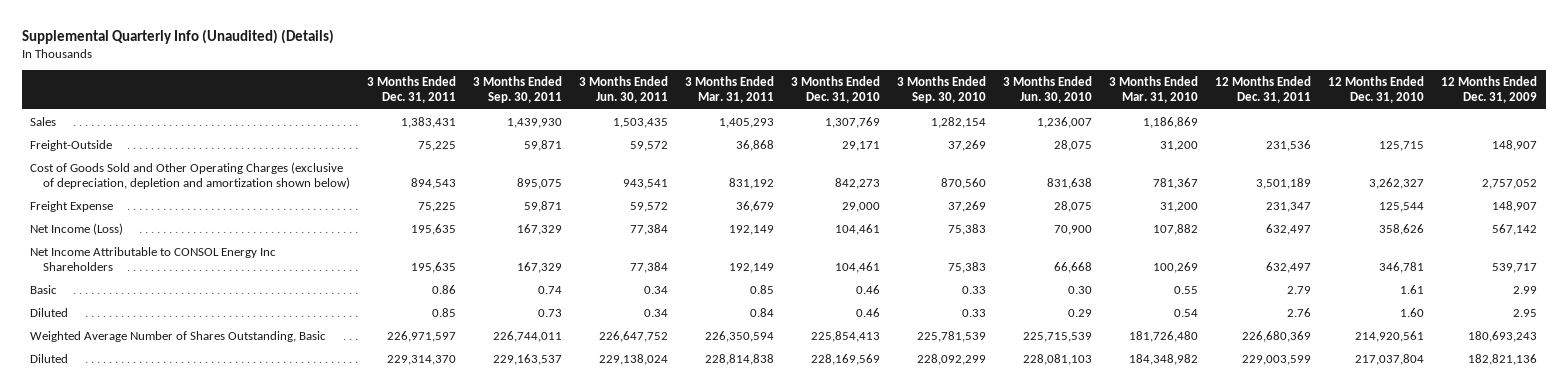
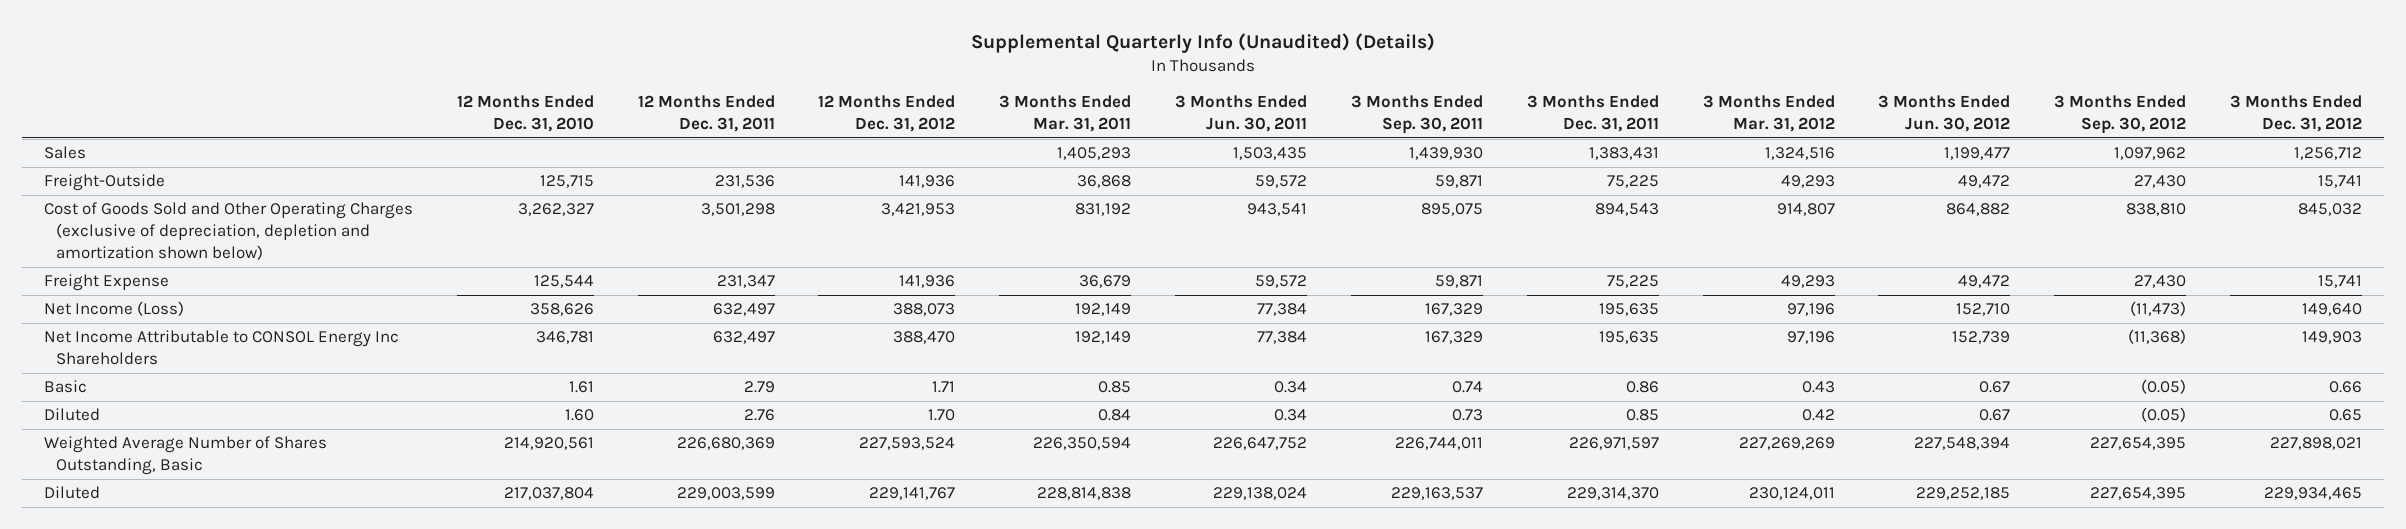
[790,75,880,104] 3 Months Ended Dec. 31, 2010 -> none
[897,75,987,104] 3 Months Ended Sep. 30, 2010 -> none
[1003,75,1093,104] 3 Months Ended Jun. 30, 2010 -> none
[1109,75,1199,104] 3 Months Ended Mar. 31, 2010 -> none
[1441,75,1538,104] 12 Months Ended Dec. 31, 2009 -> none
none -> [818,95,956,133] 12 Months Ended Dec. 31, 2012
none -> [1702,95,1835,133] 3 Months Ended Mar. 31, 2012
none -> [1878,95,2011,133] 3 Months Ended Jun. 30, 2012
none -> [2054,95,2187,135] 3 Months Ended Sep. 30, 2012
none -> [2230,95,2363,133] 3 Months Ended Dec. 31, 2012
[1256,177,1312,189] 3,501,189 -> [700,203,775,217] 3,501,298

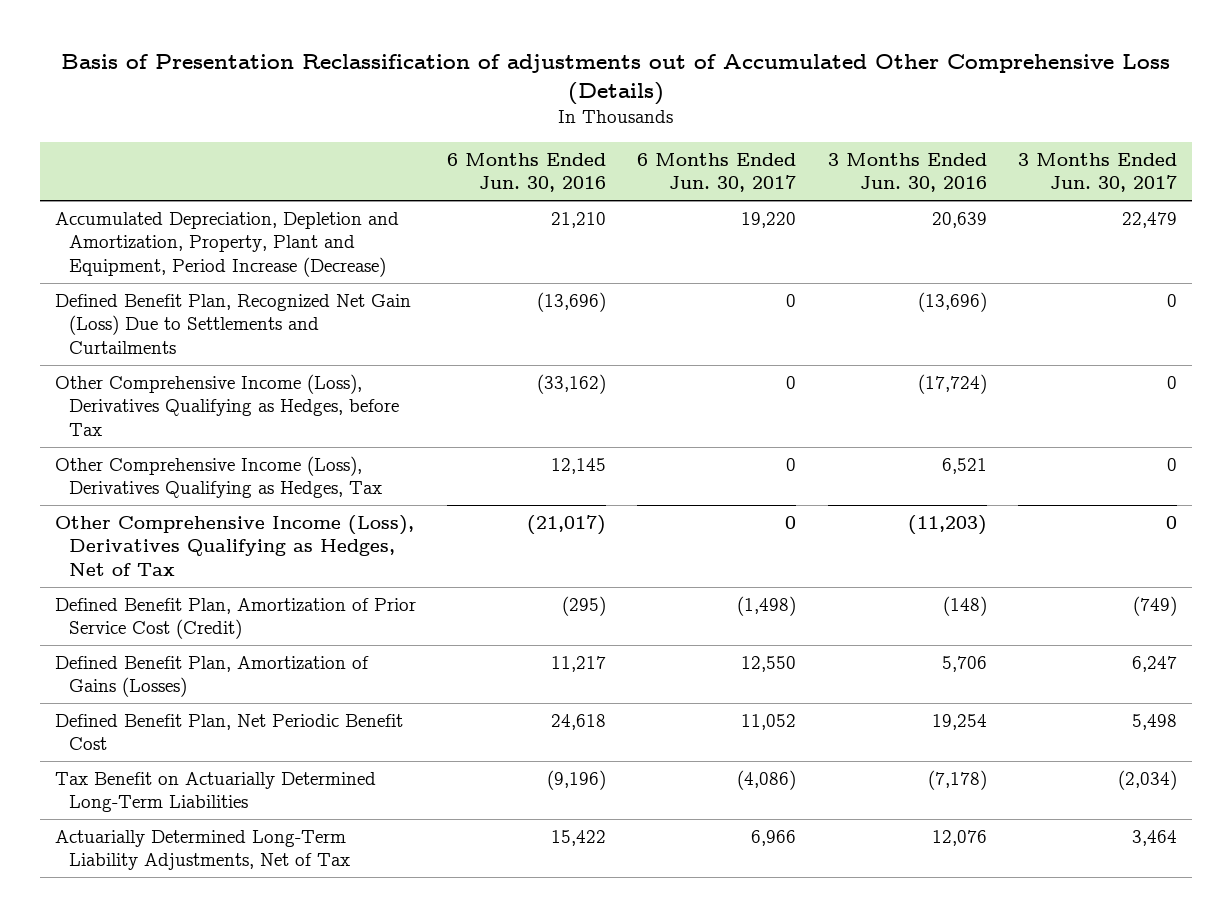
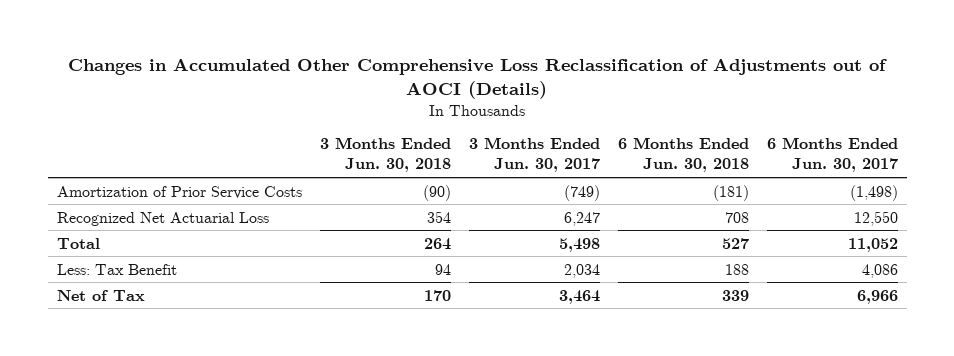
[60,53,1170,105] Basis of Presentation Reclassification of adjustments out of Accumulated Other Comprehensive Loss (Details) -> [68,58,888,100] Changes in Accumulated Other Comprehensive Loss Reclassification of Adjustments out of AOCI (Details)
[447,152,607,193] 6 Months Ended Jun. 30, 2016 -> none
[827,152,987,193] 3 Months Ended Jun. 30, 2016 -> none
none -> [319,137,451,173] 3 Months Ended Jun. 30, 2018
none -> [617,137,749,173] 6 Months Ended Jun. 30, 2018
[55,211,400,277] Accumulated Depreciation, Depletion and Amortization, Property, Plant and Equipment, Period Increase (Decrease) -> none
[55,293,412,354] Defined Benefit Plan, Recognized Net Gain (Loss) Due to Settlements and Curtailments -> none
[55,373,400,436] Other Comprehensive Income (Loss), Derivatives Qualifying as Hedges, before Tax -> none
[55,455,383,499] Other Comprehensive Income (Loss), Derivatives Qualifying as Hedges, Tax -> none
[55,514,415,576] Other Comprehensive Income (Loss), Derivatives Qualifying as Hedges, Net of Tax -> none
[55,597,417,640] Defined Benefit Plan, Amortization of Prior Service Cost (Credit) -> [56,185,302,199] Amortization of Prior Service Costs
[55,655,370,698] Defined Benefit Plan, Amortization of Gains (Losses) -> [56,211,269,226] Recognized Net Actuarial Loss
[55,713,404,751] Defined Benefit Plan, Net Periodic Benefit Cost -> [56,237,100,249] Total
[55,771,377,813] Tax Benefit on Actuarially Determined Long-Term Liabilities -> [56,263,177,275] Less: Tax Benefit
[737,769,797,790] (4,086) -> [861,263,898,278] 4,086
[1117,769,1177,790] (2,034) -> [563,263,600,278] 2,034
[55,829,351,871] Actuarially Determined Long-Term Liability Adjustments, Net of Tax -> [56,289,145,301] Net of Tax

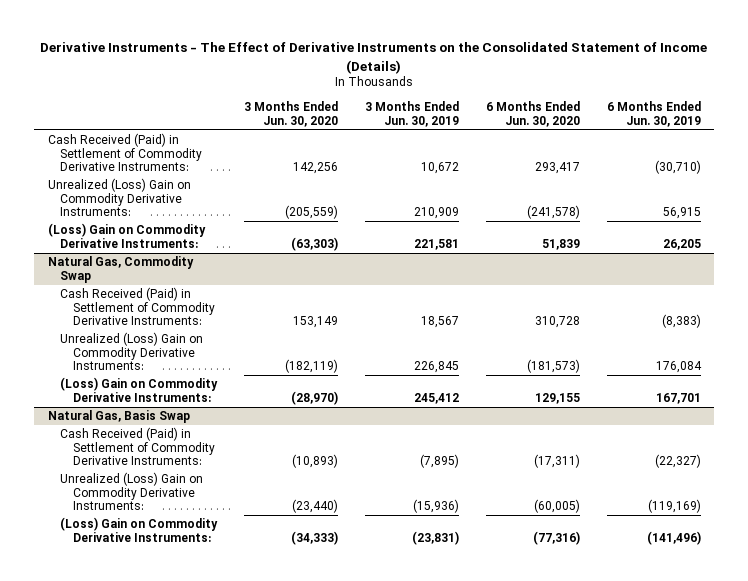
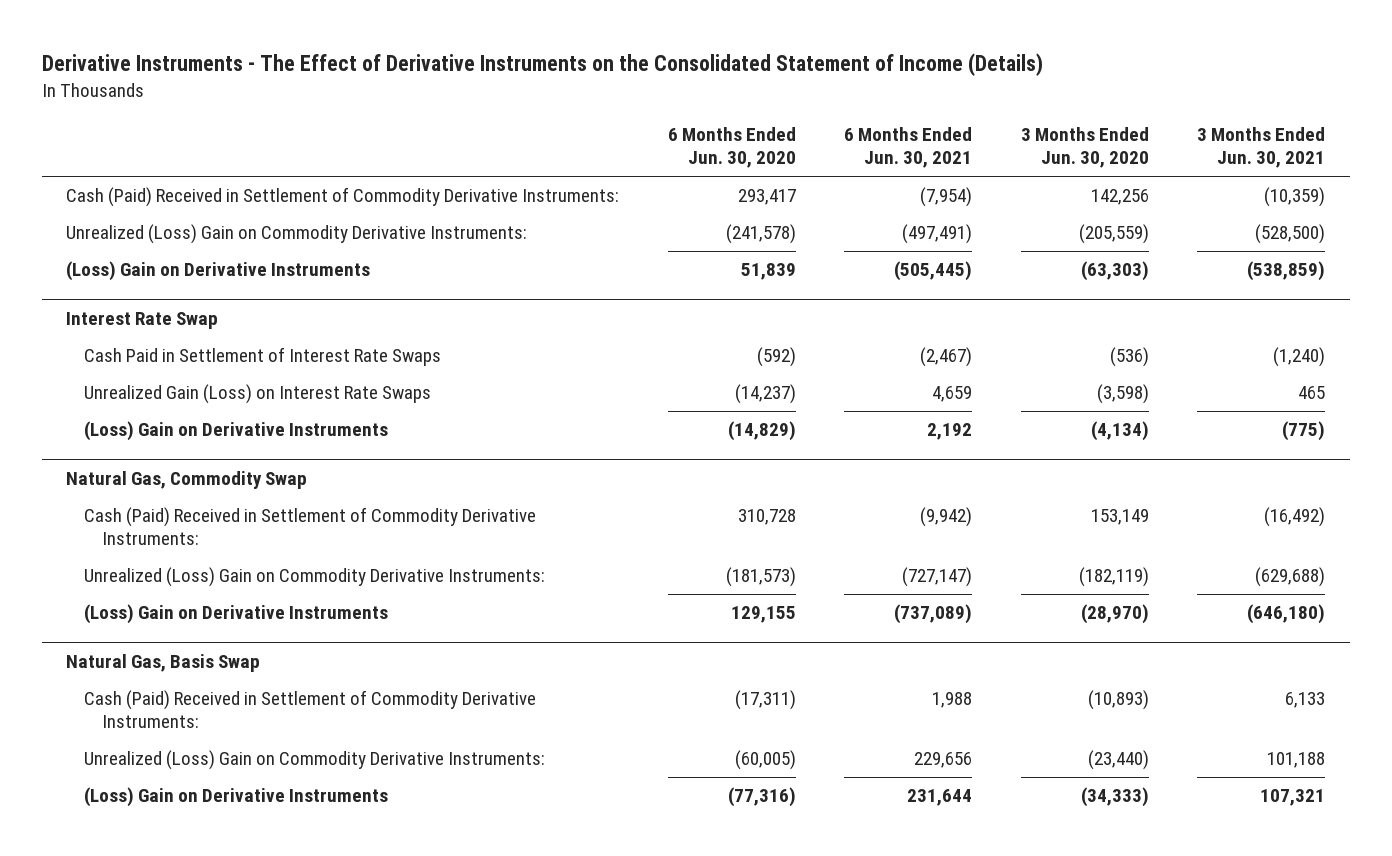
[364,101,459,127] 3 Months Ended Jun. 30, 2019 -> none
[606,101,701,127] 6 Months Ended Jun. 30, 2019 -> none
none -> [844,126,973,169] 6 Months Ended Jun. 30, 2021
none -> [1197,126,1326,169] 3 Months Ended Jun. 30, 2021
[47,133,203,172] Cash Received (Paid) in Settlement of Commodity Derivative Instruments: -> [66,187,620,208] Cash (Paid) Received in Settlement of Commodity Derivative Instruments:
[47,223,206,248] (Loss) Gain on Commodity Derivative Instruments: -> [66,261,371,282] (Loss) Gain on Derivative Instruments
none -> [66,311,219,329] Interest Rate Swap
none -> [83,347,441,367] Cash Paid in Settlement of Interest Rate Swaps
none -> [83,384,431,405] Unrealized Gain (Loss) on Interest Rate Swaps
none -> [83,421,388,442] (Loss) Gain on Derivative Instruments
[60,287,215,326] Cash Received (Paid) in Settlement of Commodity Derivative Instruments: -> [83,507,536,546] Cash (Paid) Received in Settlement of Commodity Derivative Instruments:
[60,377,219,402] (Loss) Gain on Commodity Derivative Instruments: -> [83,604,388,625] (Loss) Gain on Derivative Instruments
[60,427,215,466] Cash Received (Paid) in Settlement of Commodity Derivative Instruments: -> [83,690,536,729] Cash (Paid) Received in Settlement of Commodity Derivative Instruments:
[60,517,219,542] (Loss) Gain on Commodity Derivative Instruments: -> [83,787,388,808] (Loss) Gain on Derivative Instruments

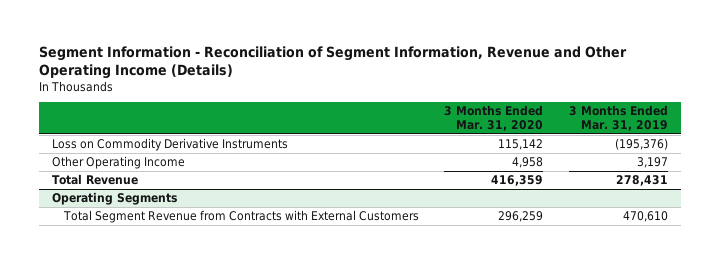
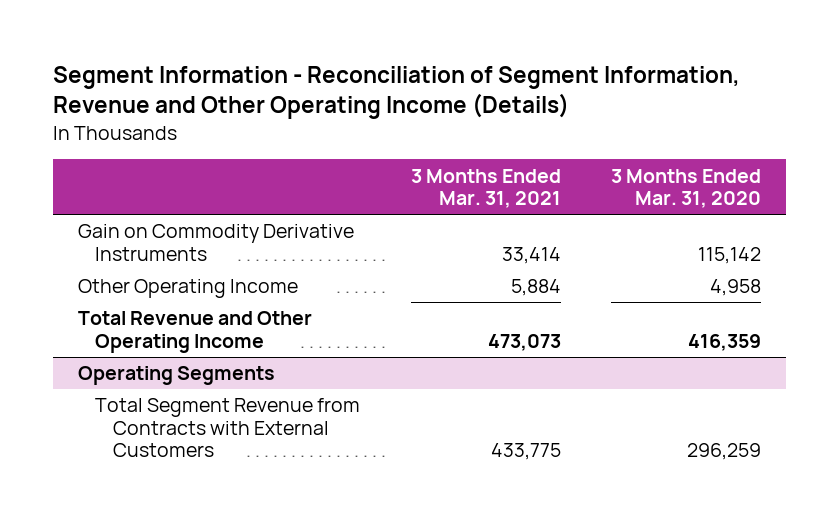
[569,105,669,131] 3 Months Ended Mar. 31, 2019 -> none
none -> [410,168,561,209] 3 Months Ended Mar. 31, 2021
[52,138,289,152] Loss on Commodity Derivative Instruments -> [77,224,354,261] Gain on Commodity Derivative Instruments
[52,174,139,186] Total Revenue -> [77,311,312,353] Total Revenue and Other Operating Income

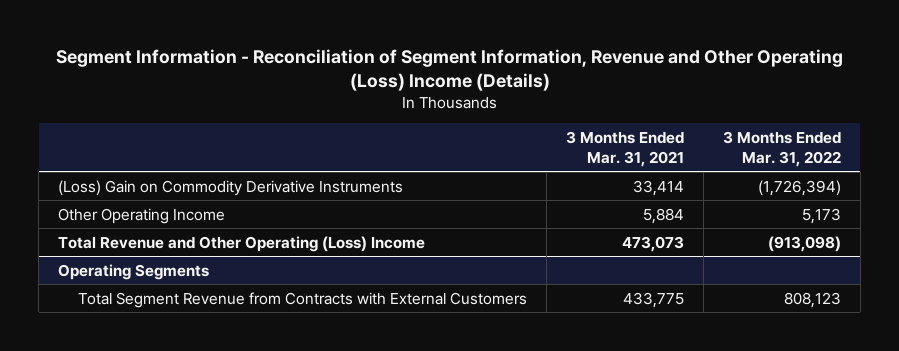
[52,66,740,120] Segment Information - Reconciliation of Segment Information, Revenue and Other Operating Income (Details) -> [55,48,843,91] Segment Information - Reconciliation of Segment Information, Revenue and Other Operating (Loss) Income (Details)
[611,168,762,209] 3 Months Ended Mar. 31, 2020 -> none
none -> [722,130,841,167] 3 Months Ended Mar. 31, 2022
[77,224,354,261] Gain on Commodity Derivative Instruments -> [58,179,404,196] (Loss) Gain on Commodity Derivative Instruments
[77,311,312,353] Total Revenue and Other Operating Income -> [58,235,426,252] Total Revenue and Other Operating (Loss) Income

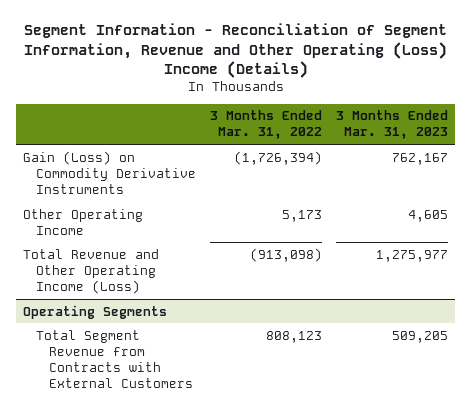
[566,130,685,167] 3 Months Ended Mar. 31, 2021 -> none
none -> [336,110,449,140] 3 Months Ended Mar. 31, 2023
[58,179,404,196] (Loss) Gain on Commodity Derivative Instruments -> [22,150,196,194] Gain (Loss) on Commodity Derivative Instruments
[58,235,426,252] Total Revenue and Other Operating (Loss) Income -> [22,248,159,294] Total Revenue and Other Operating Income (Loss)

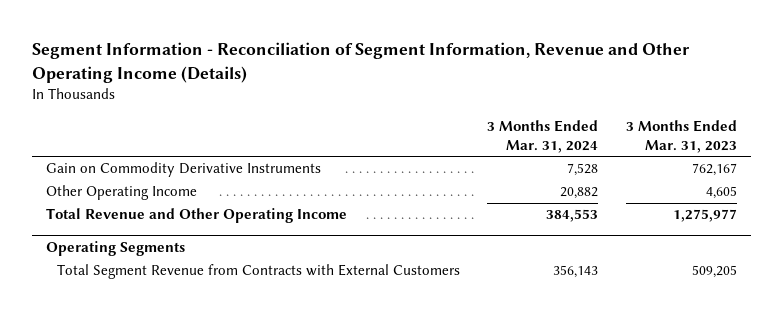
[23,23,447,79] Segment Information - Reconciliation of Segment Information, Revenue and Other Operating (Loss) Income (Details) -> [31,42,690,83] Segment Information - Reconciliation of Segment Information, Revenue and Other Operating Income (Details)
[210,110,323,140] 3 Months Ended Mar. 31, 2022 -> none
none -> [487,119,599,153] 3 Months Ended Mar. 31, 2024
[22,150,196,194] Gain (Loss) on Commodity Derivative Instruments -> [45,162,321,178] Gain on Commodity Derivative Instruments
[22,248,159,294] Total Revenue and Other Operating Income (Loss) -> [45,208,347,224] Total Revenue and Other Operating Income

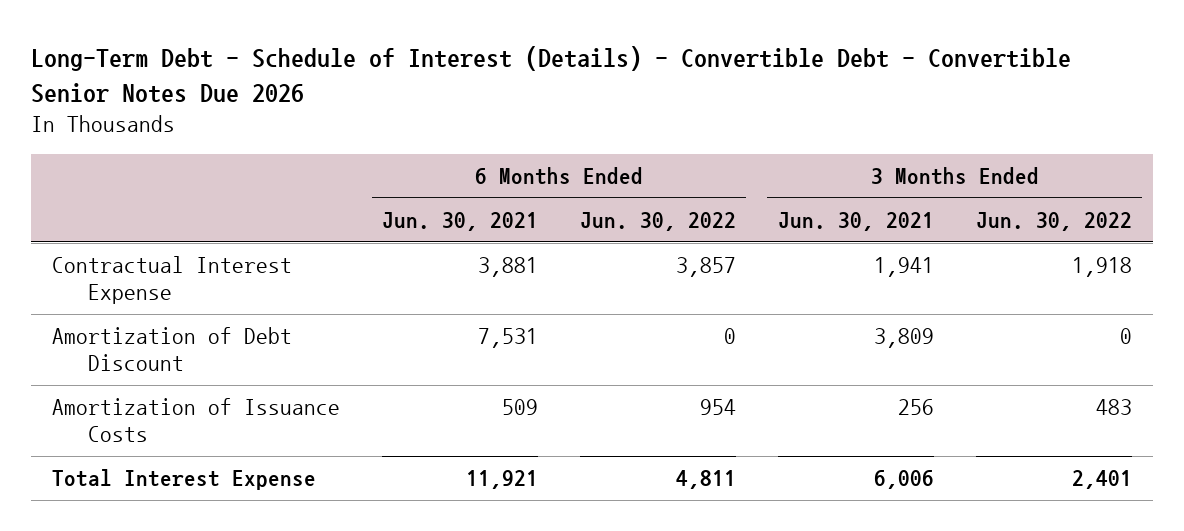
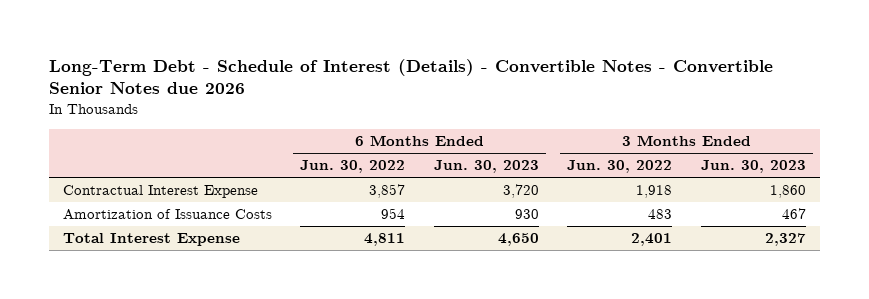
[31,46,1072,103] Long-Term Debt - Schedule of Interest (Details) - Convertible Debt - Convertible Senior Notes Due 2026 -> [48,58,773,95] Long-Term Debt - Schedule of Interest (Details) - Convertible Notes - Convertible Senior Notes due 2026
[382,211,539,231] Jun. 30, 2021 -> none
[777,211,934,231] Jun. 30, 2021 -> none
none -> [433,160,539,174] Jun. 30, 2023
none -> [700,160,806,174] Jun. 30, 2023
[52,327,293,371] Amortization of Debt Discount -> none

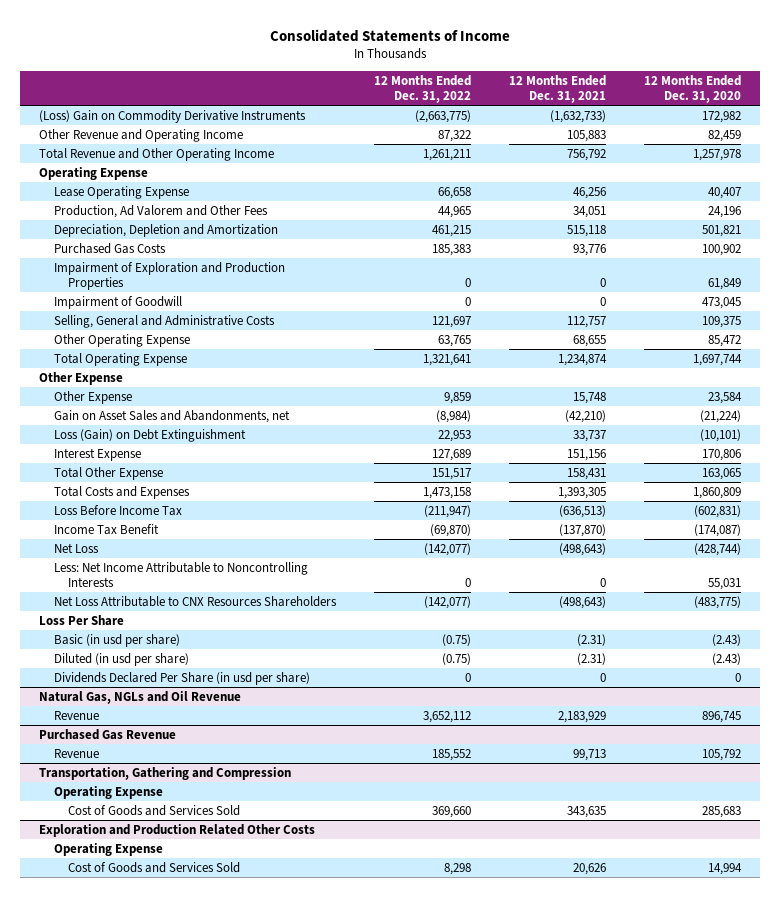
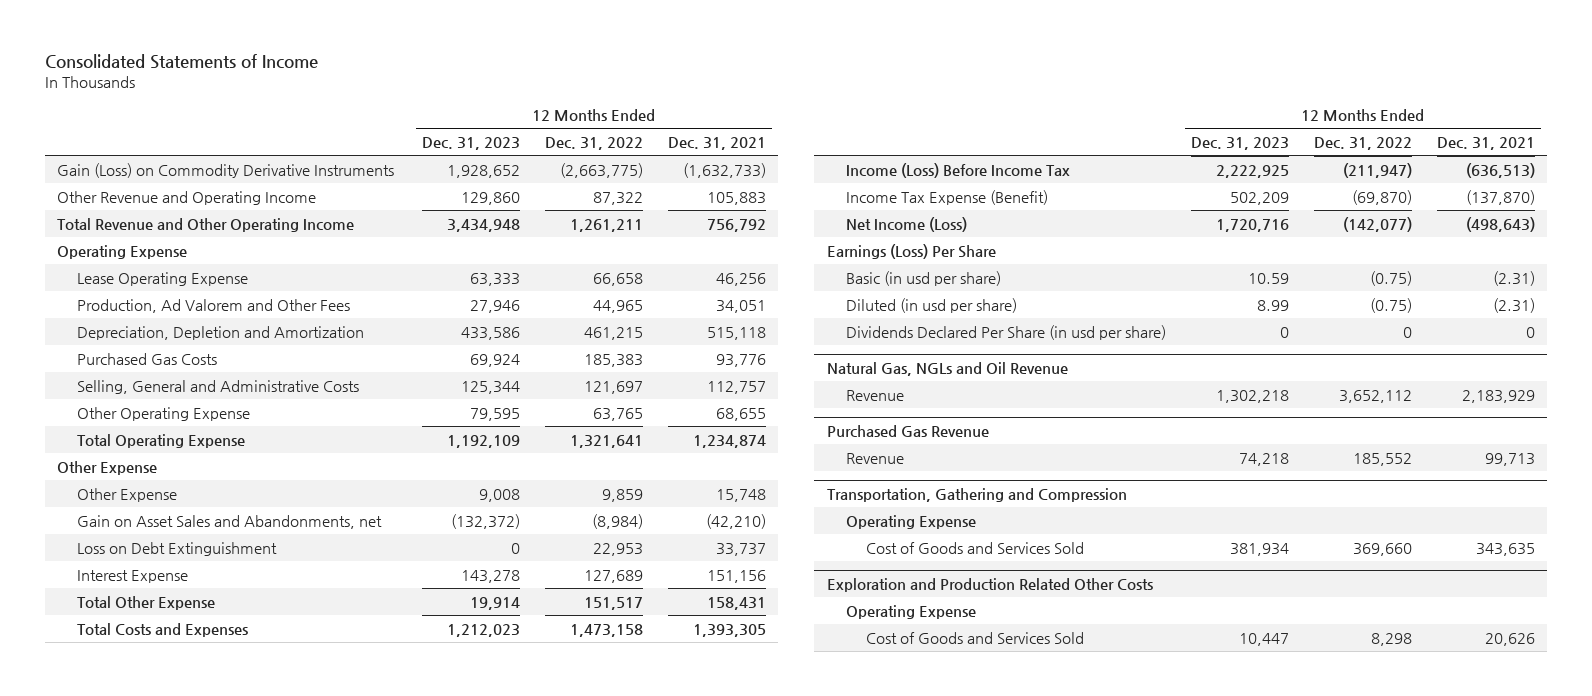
[644,75,742,104] 12 Months Ended Dec. 31, 2020 -> none
none -> [422,136,521,150] Dec. 31, 2023
[39,109,307,123] (Loss) Gain on Commodity Derivative Instruments -> [57,162,395,178] Gain (Loss) on Commodity Derivative Instruments
[53,261,285,290] Impairment of Exploration and Production Properties -> none
[53,295,182,309] Impairment of Goodwill -> none
[53,428,246,442] Loss (Gain) on Debt Extinguishment -> [77,541,278,556] Loss on Debt Extinguishment
[53,561,308,587] Less: Net Income Attributable to Noncontrolling Interests -> none
[53,595,337,607] Net Loss Attributable to CNX Resources Shareholders -> none
[53,504,182,516] Loss Before Income Tax -> [846,162,1071,178] Income (Loss) Before Income Tax
[53,523,159,535] Income Tax Benefit -> [846,189,1049,205] Income Tax Expense (Benefit)
[53,542,99,553] Net Loss -> [846,216,968,232] Net Income (Loss)
[39,614,125,626] Loss Per Share -> [826,243,996,259] Earnings (Loss) Per Share

